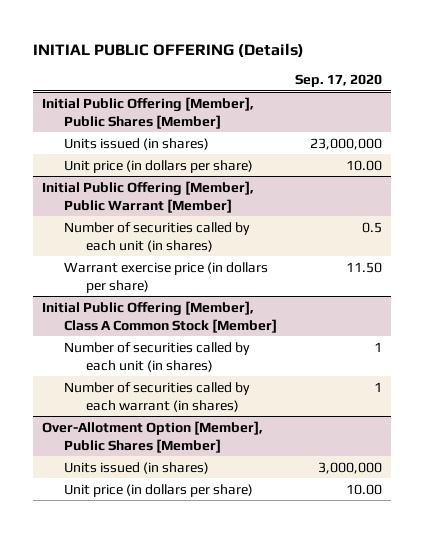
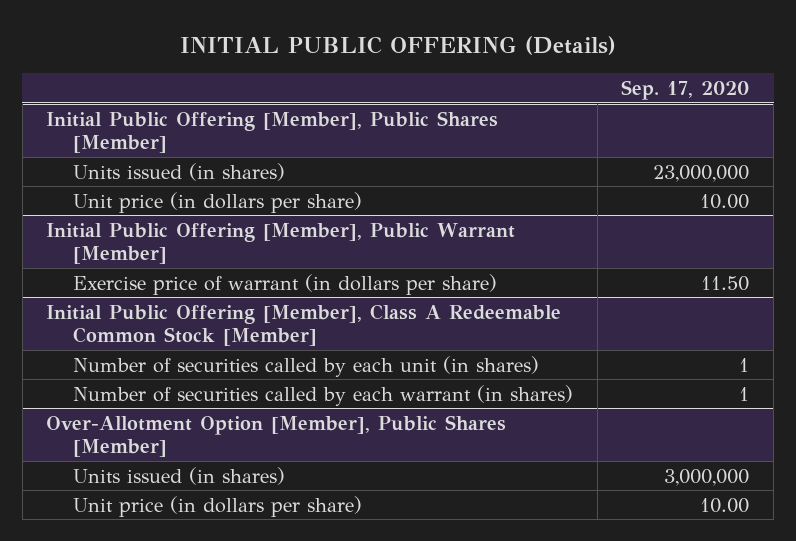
[63,221,250,252] Number of securities called by each unit (in shares) -> none
[63,261,268,293] Warrant exercise price (in dollars per share) -> [72,273,497,295] Exercise price of warrant (in dollars per share)
[42,300,277,333] Initial Public Offering [Member], Class A Common Stock [Member] -> [46,303,562,346] Initial Public Offering [Member], Class A Redeemable Common Stock [Member]

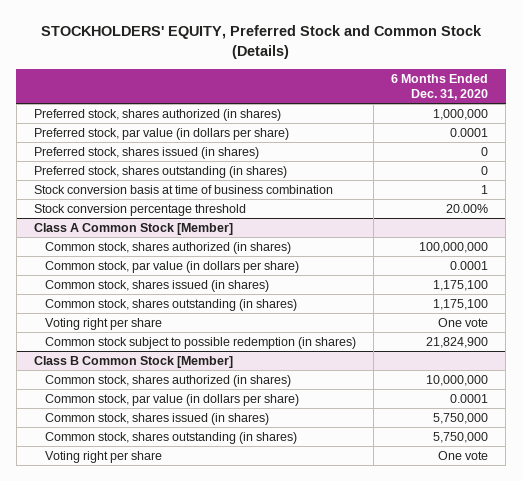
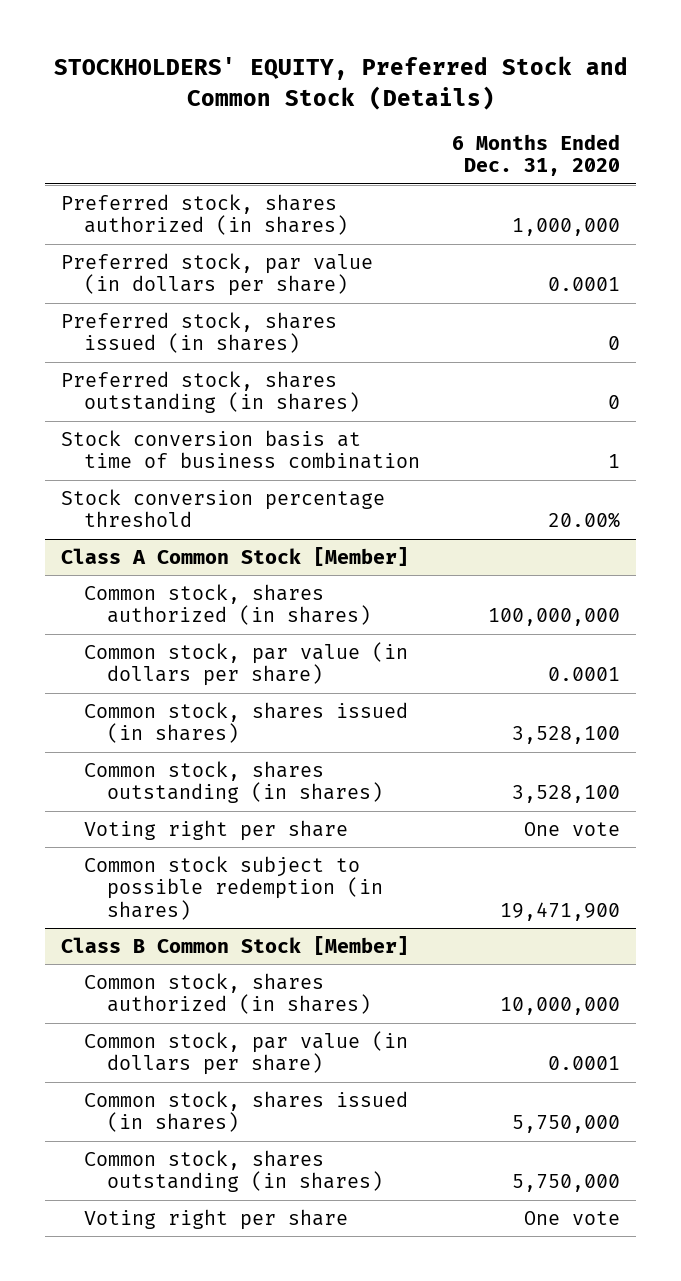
[433,280,489,292] 1,175,100 -> [511,726,620,745] 3,528,100
[433,299,489,311] 1,175,100 -> [511,785,620,804] 3,528,100
[426,337,489,349] 21,824,900 -> [499,901,620,921] 19,471,900

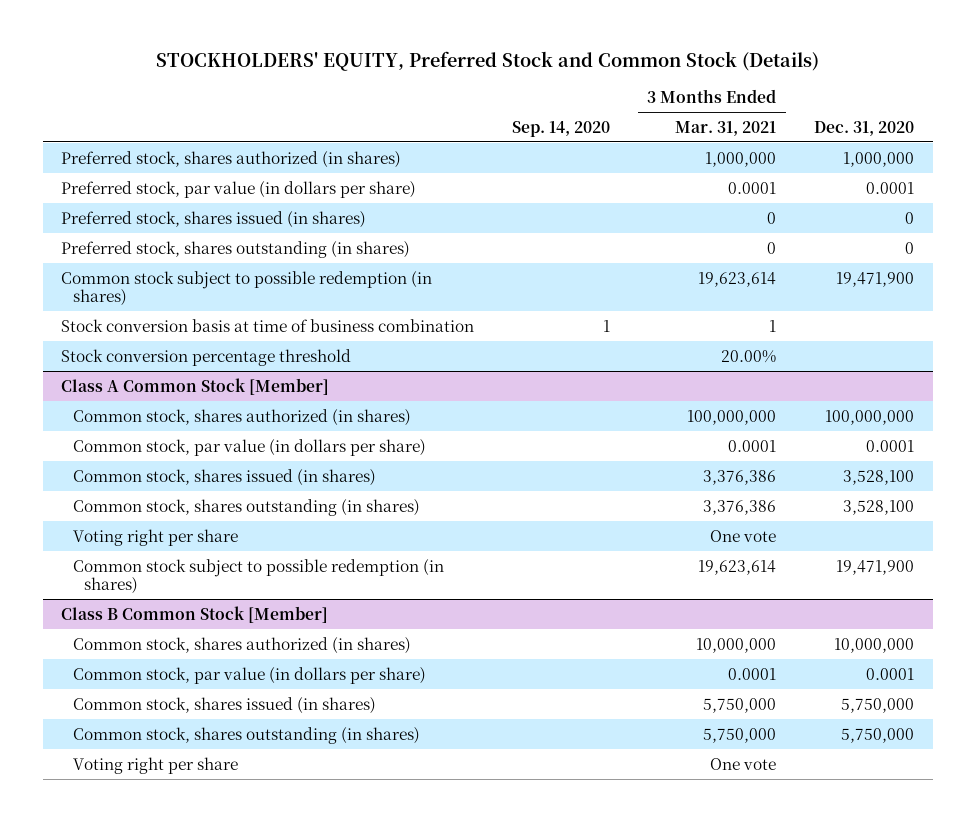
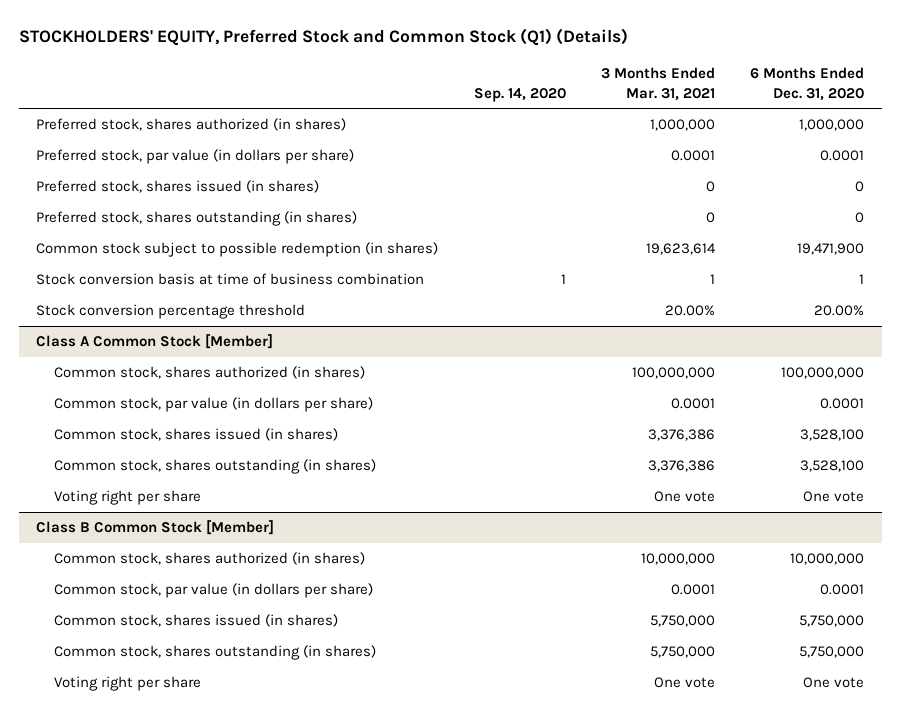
[155,50,819,71] STOCKHOLDERS' EQUITY, Preferred Stock and Common Stock (Details) -> [18,28,628,47] STOCKHOLDERS' EQUITY, Preferred Stock and Common Stock (Q1) (Details)
[813,120,914,136] Dec. 31, 2020 -> none
none -> [750,66,865,101] 6 Months Ended Dec. 31, 2020
[72,558,444,594] Common stock subject to possible redemption (in shares) -> none

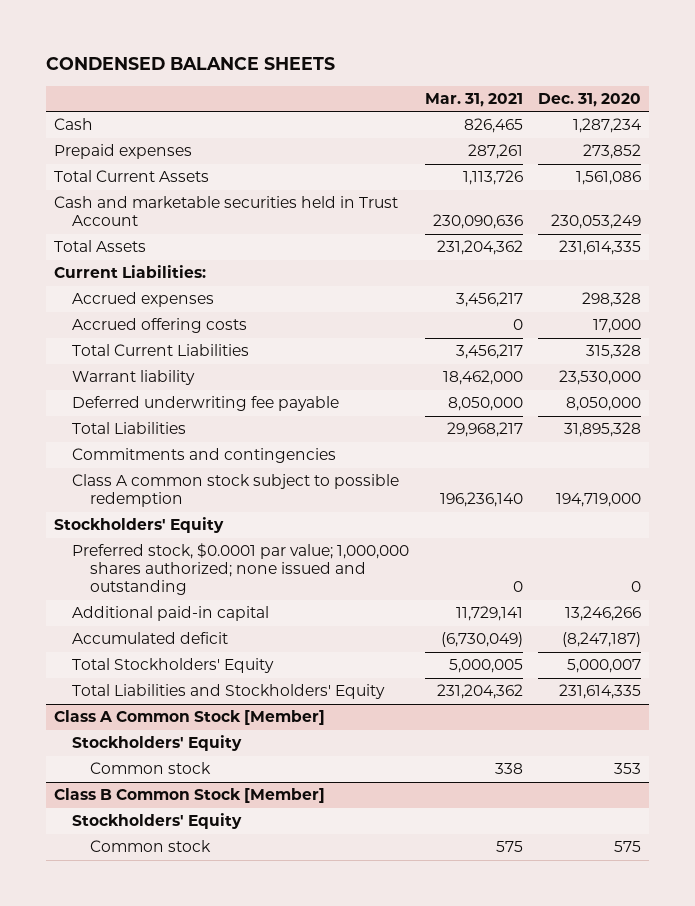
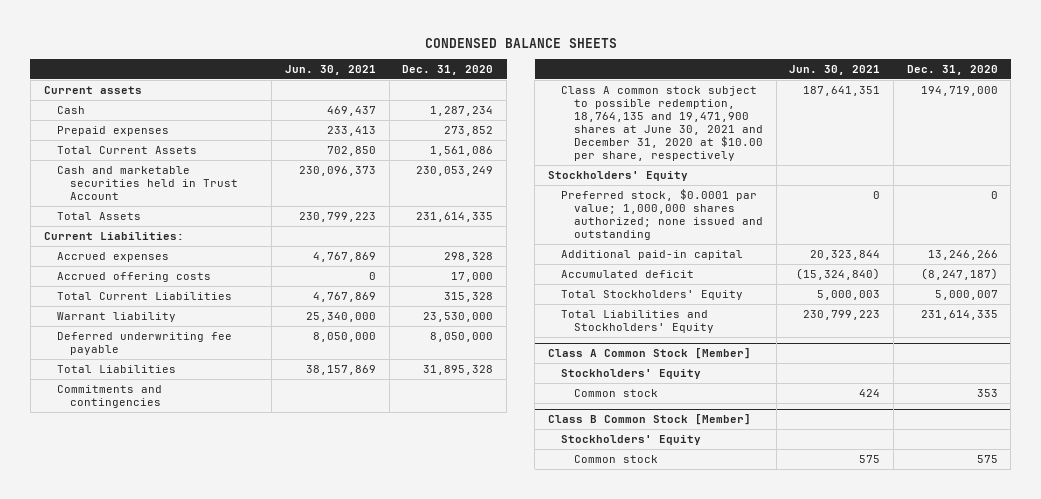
[424,92,523,107] Mar. 31, 2021 -> none
none -> [285,64,377,75] Jun. 30, 2021
none -> [43,85,142,94] Current assets
[71,474,399,508] Class A common stock subject to possible redemption -> [560,85,763,161] Class A common stock subject to possible redemption, 18,764,135 and 19,471,900 shares at June 30, 2021 and December 31, 2020 at $10.00 per share, respectively

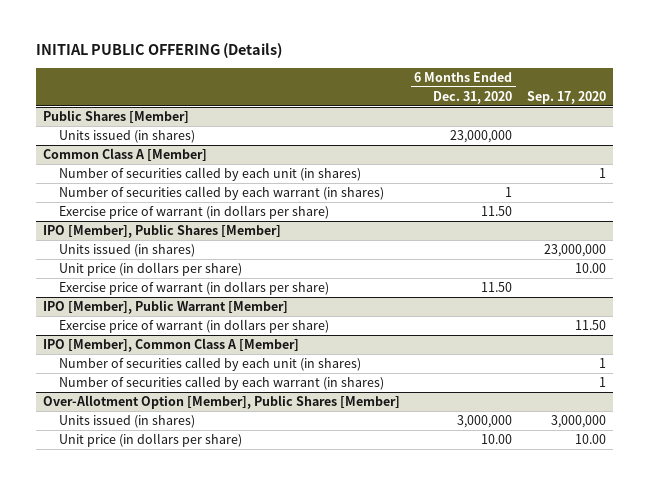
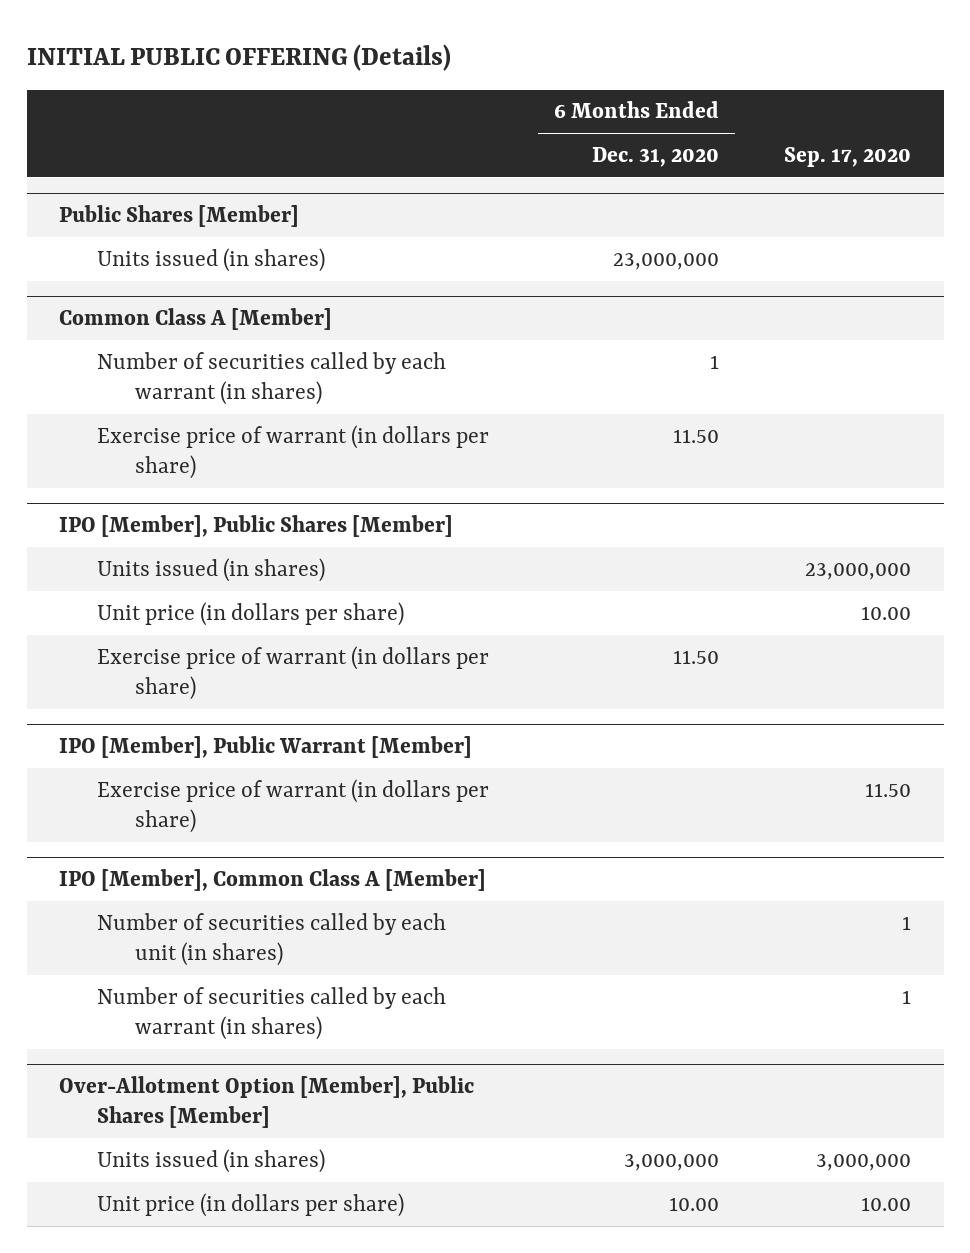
[58,167,361,182] Number of securities called by each unit (in shares) -> none

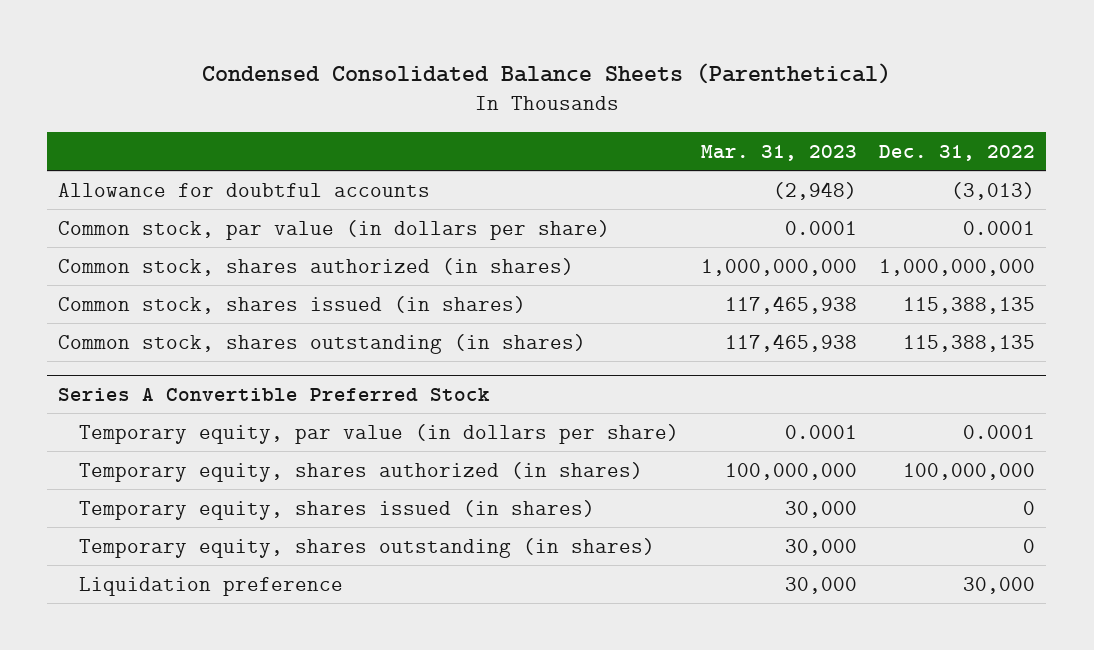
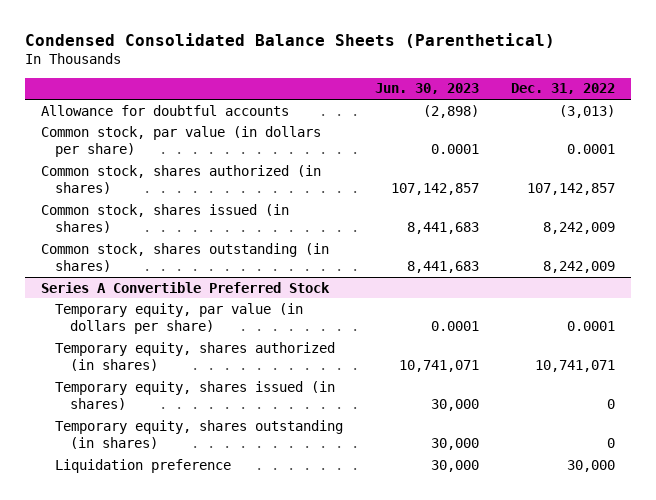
[700,144,857,161] Mar. 31, 2023 -> none
none -> [375,83,480,95] Jun. 30, 2023
[879,258,1036,276] 1,000,000,000 -> [526,183,615,196] 107,142,857
[903,296,1036,314] 115,388,135 -> [542,222,615,235] 8,242,009
[903,334,1036,352] 115,388,135 -> [542,261,615,274] 8,242,009
[903,462,1036,480] 100,000,000 -> [534,360,615,373] 10,741,071

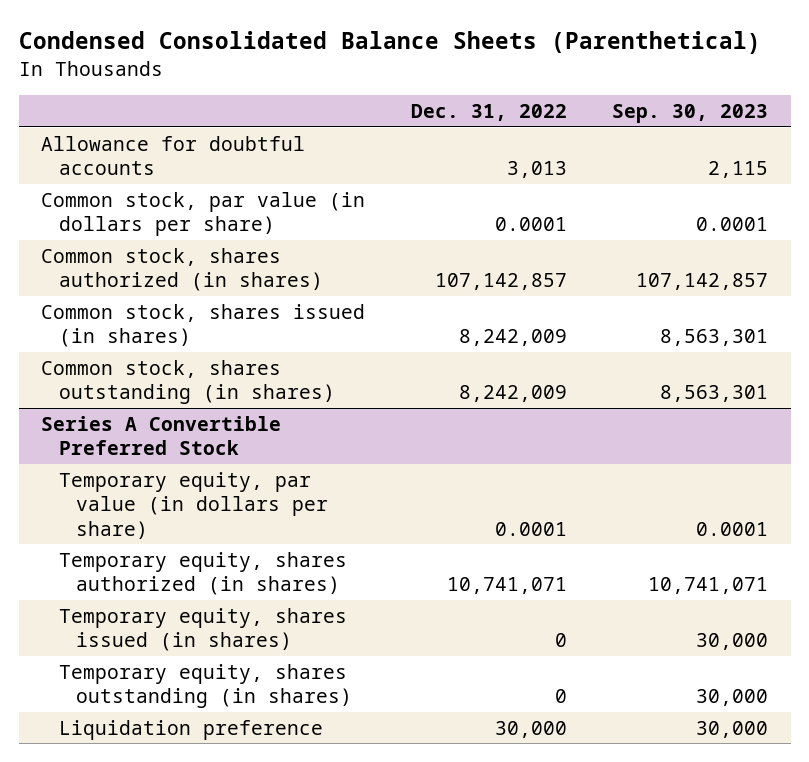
[375,83,480,95] Jun. 30, 2023 -> none
none -> [612,104,769,124] Sep. 30, 2023
[558,104,615,118] (3,013) -> [506,161,567,179] 3,013

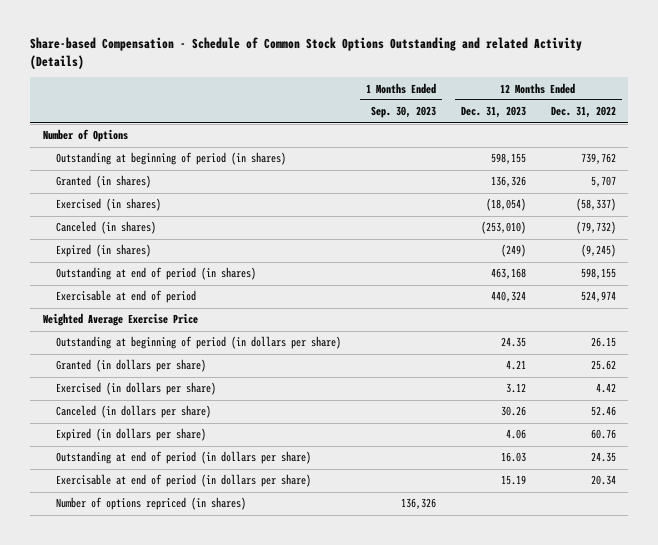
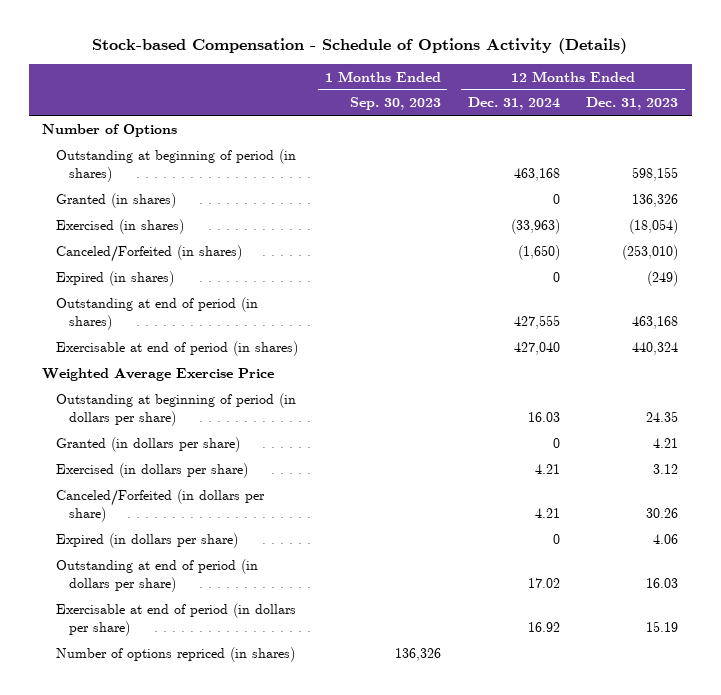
[30,37,583,69] Share-based Compensation - Schedule of Common Stock Options Outstanding and related Activity (Details) -> [92,38,628,55] Stock-based Compensation - Schedule of Options Activity (Details)
[550,106,616,119] Dec. 31, 2022 -> none
none -> [467,97,560,111] Dec. 31, 2024
[56,221,157,235] Canceled (in shares) -> [55,244,242,262] Canceled/Forfeited (in shares)
[56,290,197,304] Exercisable at end of period -> [55,340,298,356] Exercisable at end of period (in shares)
[56,405,212,419] Canceled (in dollars per share) -> [55,488,265,522] Canceled/Forfeited (in dollars per share)

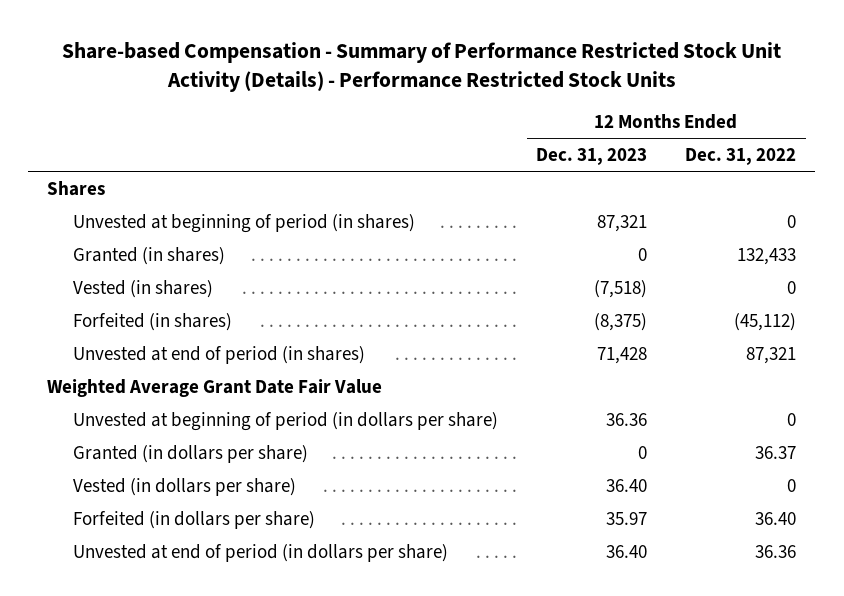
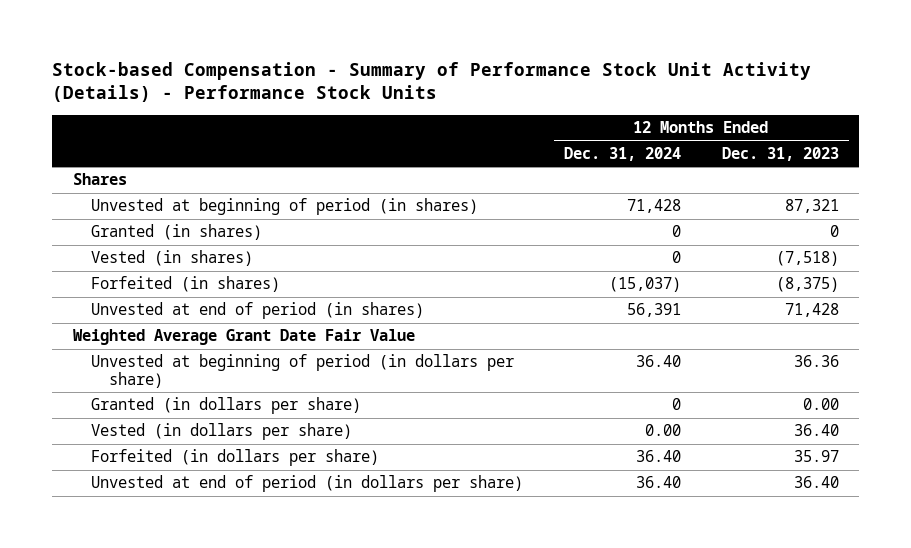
[61,41,781,92] Share-based Compensation - Summary of Performance Restricted Stock Unit Activity (Details) - Performance Restricted Stock Units -> [51,61,811,103] Stock-based Compensation - Summary of Performance Stock Unit Activity (Details) - Performance Stock Units
[685,148,797,166] Dec. 31, 2022 -> none
none -> [563,146,681,161] Dec. 31, 2024
[638,445,648,459] 0 -> [802,398,839,411] 0.00

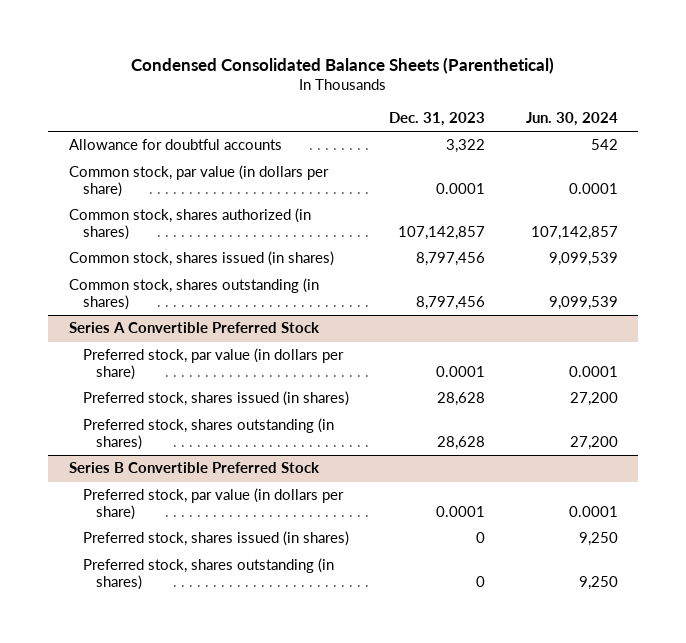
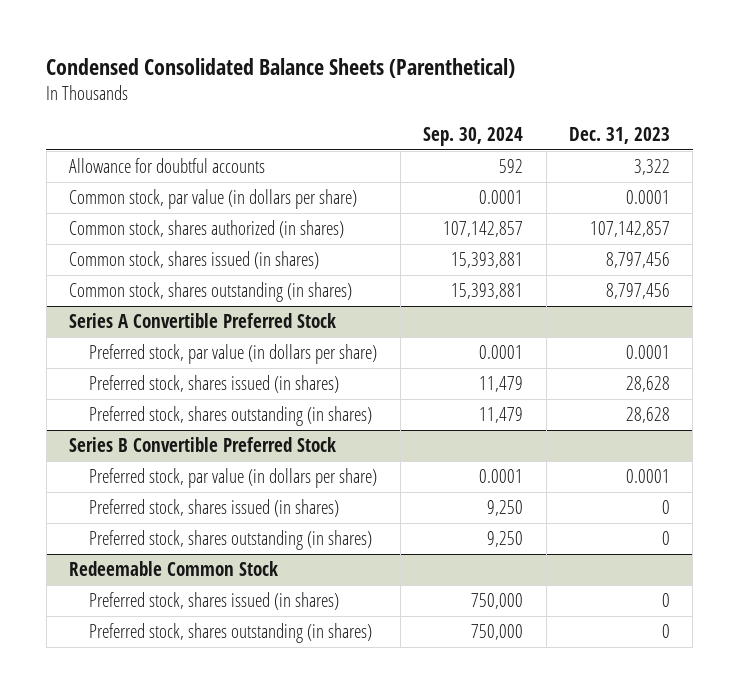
[525,112,618,127] Jun. 30, 2024 -> none
none -> [423,127,524,147] Sep. 30, 2024
none -> [68,560,278,576] Redeemable Common Stock
none -> [89,591,340,610] Preferred stock, shares issued (in shares)
none -> [89,622,373,643] Preferred stock, shares outstanding (in shares)

